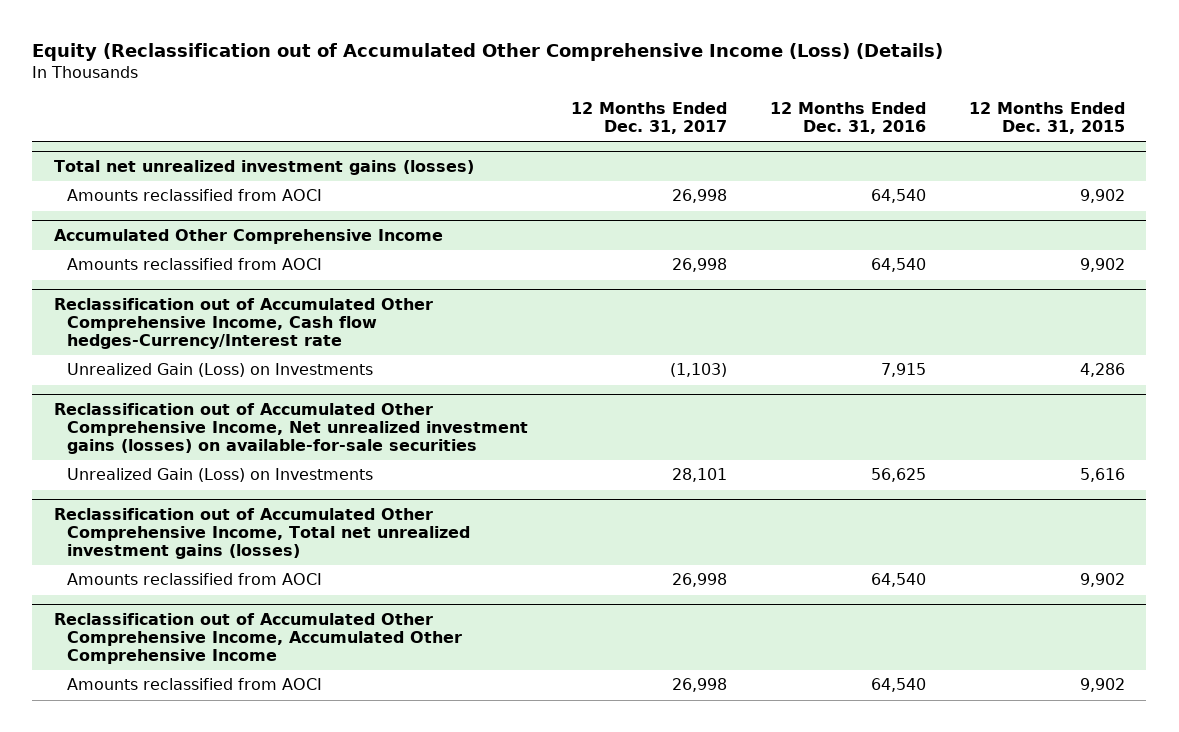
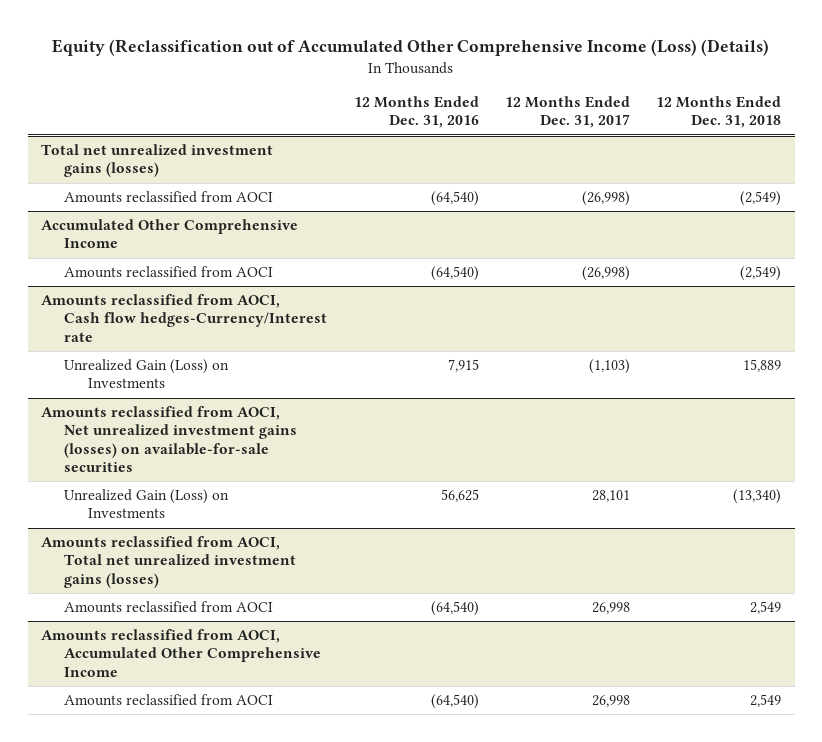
[968,101,1125,135] 12 Months Ended Dec. 31, 2015 -> none
none -> [656,96,782,129] 12 Months Ended Dec. 31, 2018
[671,189,727,204] 26,998 -> [582,191,631,207] (26,998)
[870,189,926,204] 64,540 -> [430,191,479,207] (64,540)
[53,297,433,350] Reclassification out of Accumulated Other Comprehensive Income, Cash flow hedges-Currency/Interest rate -> none
[671,258,727,273] 26,998 -> [582,266,631,282] (26,998)
[870,258,926,273] 64,540 -> [430,266,479,282] (64,540)
none -> [41,294,328,342] Amounts reclassified from AOCI, Cash flow hedges-Currency/Interest rate
[53,402,528,455] Reclassification out of Accumulated Other Comprehensive Income, Net unrealized investment gains (losses) on available-for-sale securities -> none
none -> [41,406,298,472] Amounts reclassified from AOCI, Net unrealized investment gains (losses) on available-for-sale securities
[53,507,470,560] Reclassification out of Accumulated Other Comprehensive Income, Total net unrealized investment gains (losses) -> none
[53,612,462,665] Reclassification out of Accumulated Other Comprehensive Income, Accumulated Other Comprehensive Income -> none
none -> [41,536,297,588] Amounts reclassified from AOCI, Total net unrealized investment gains (losses)
[870,573,926,588] 64,540 -> [430,601,479,617] (64,540)
none -> [41,629,322,677] Amounts reclassified from AOCI, Accumulated Other Comprehensive Income
[870,678,926,693] 64,540 -> [430,694,479,710] (64,540)

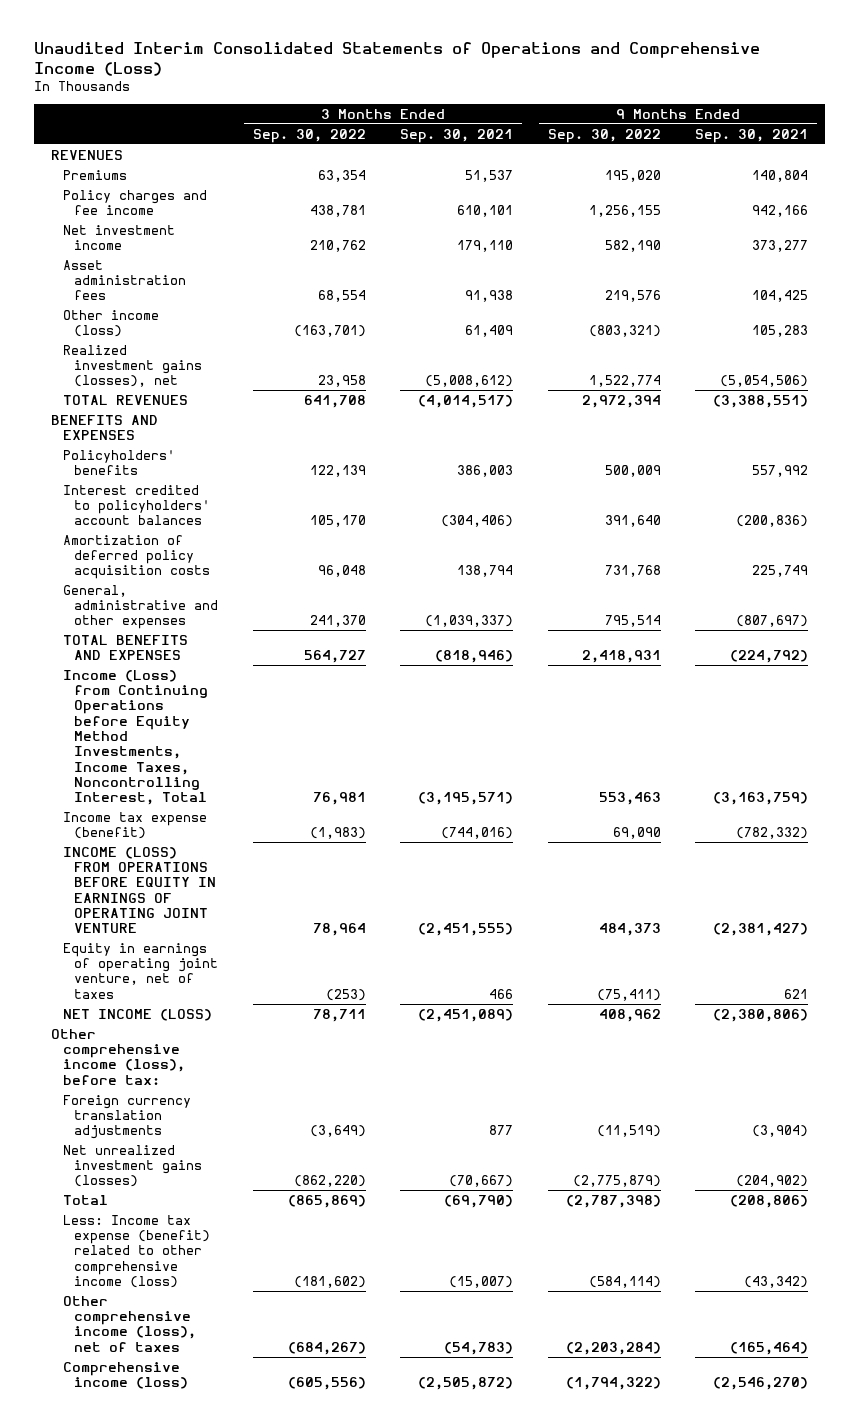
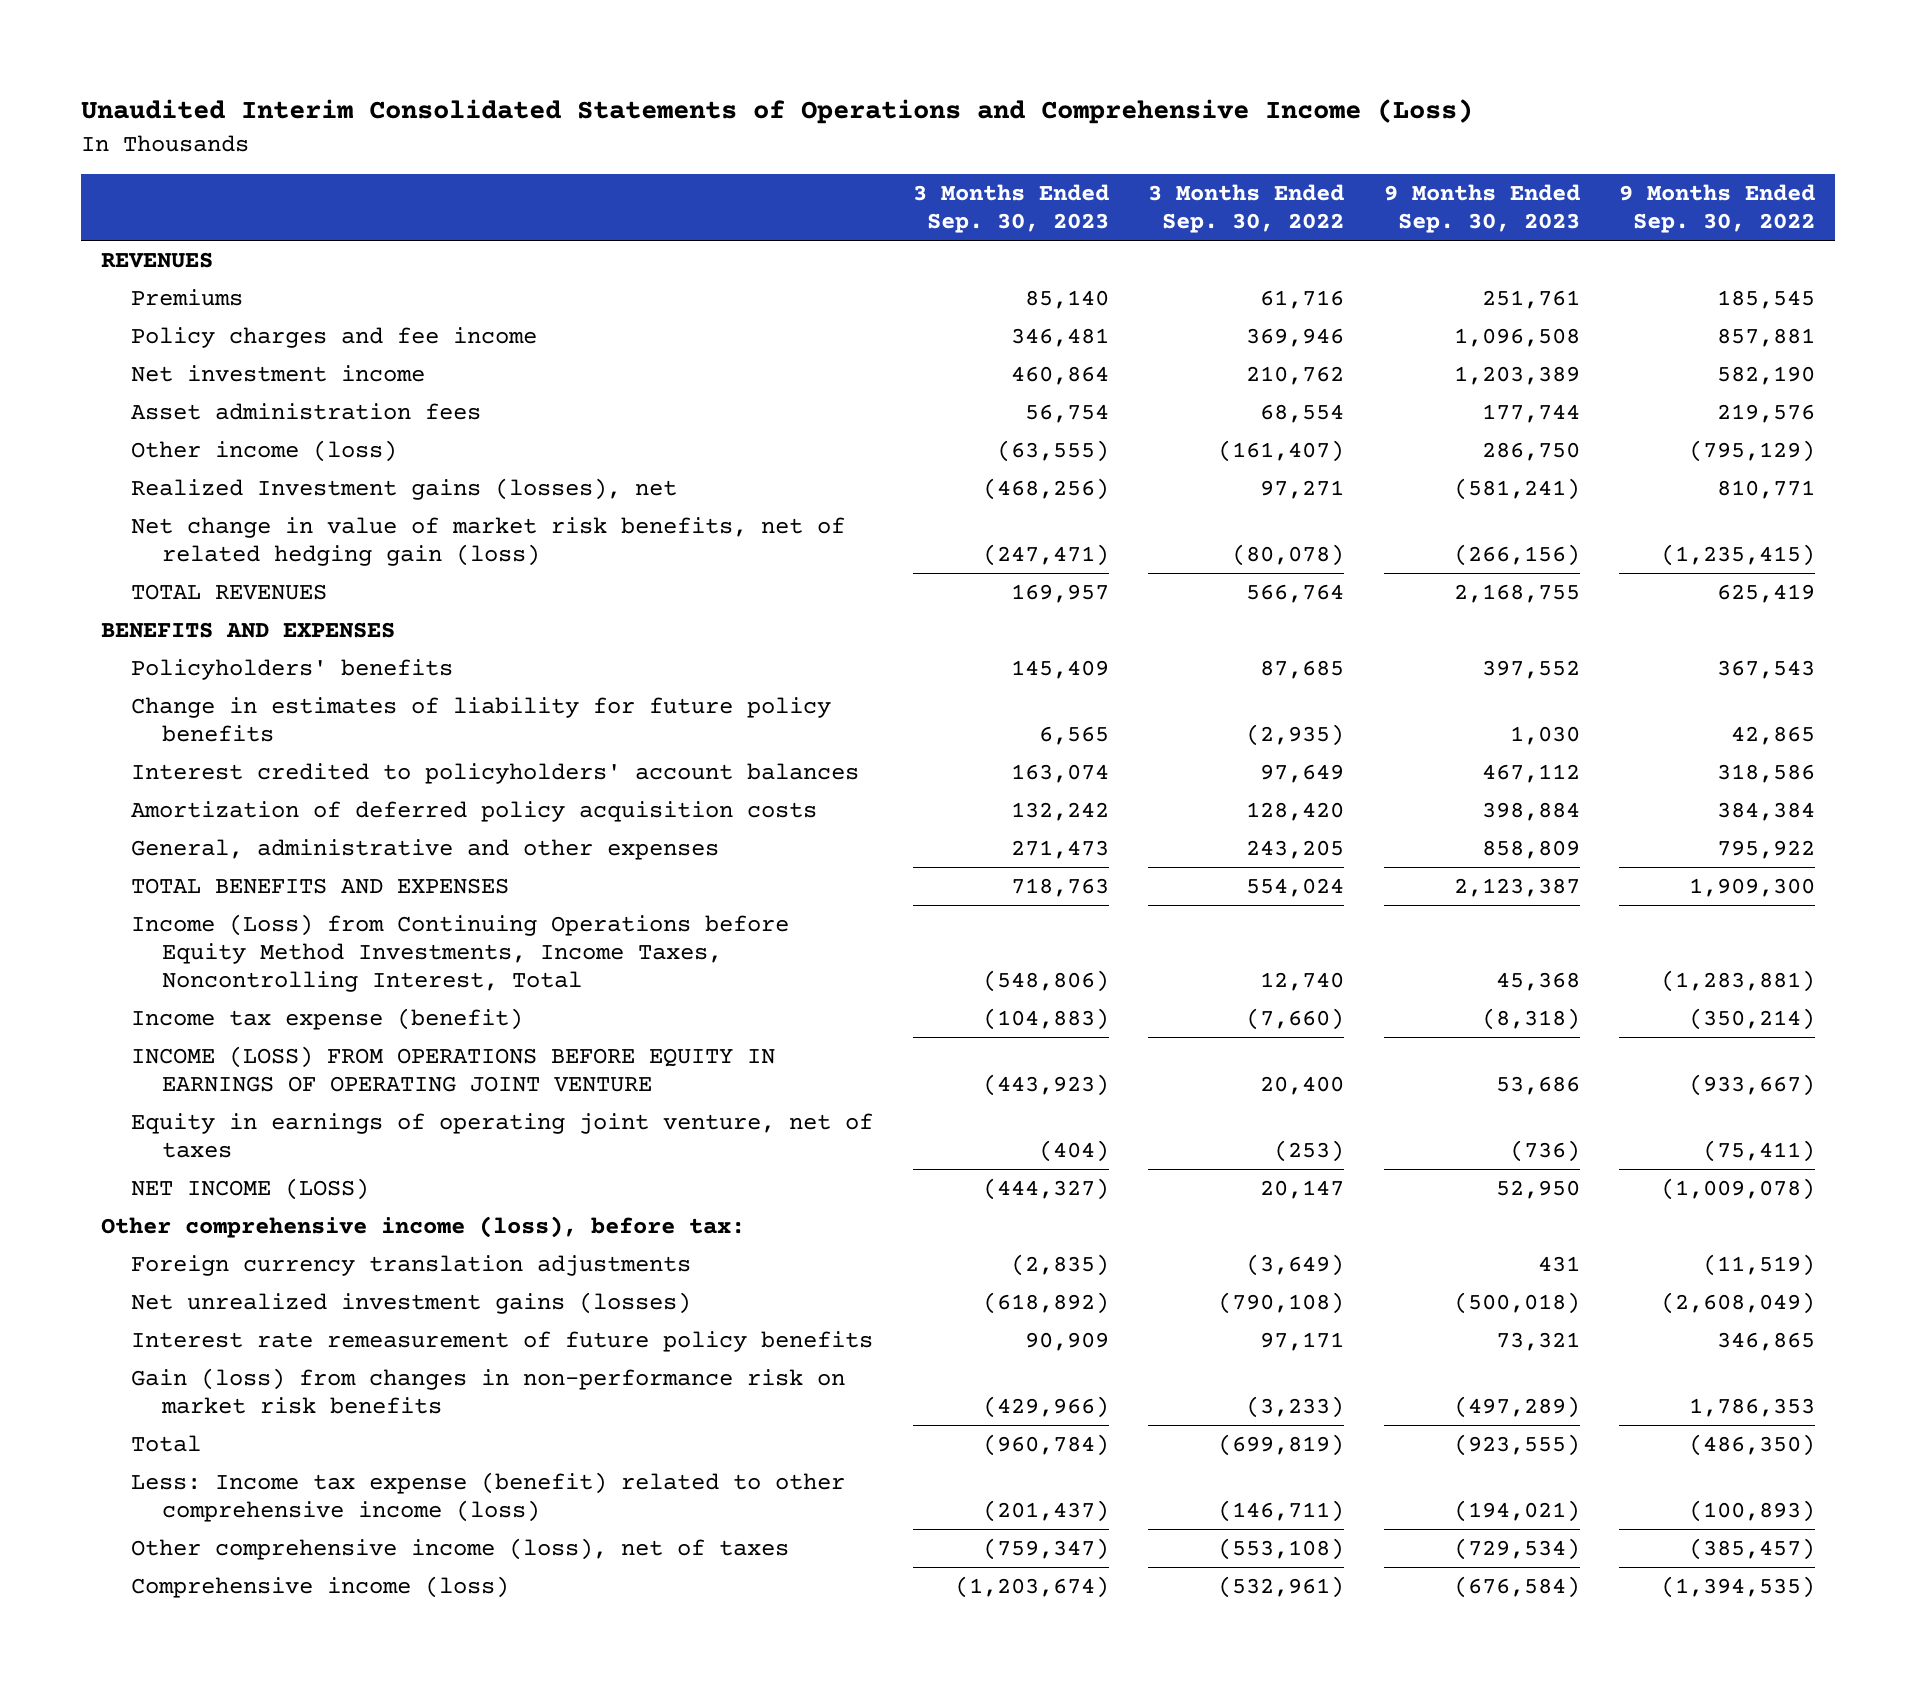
[400,128,514,143] Sep. 30, 2021 -> none
[695,128,809,143] Sep. 30, 2021 -> none
none -> [912,184,1109,234] 3 Months Ended Sep. 30, 2023
none -> [1383,184,1580,234] 9 Months Ended Sep. 30, 2023
[317,169,366,182] 63,354 -> [1260,289,1345,309] 61,716
[604,169,661,182] 195,020 -> [1717,289,1816,309] 185,545
[309,205,366,218] 438,781 -> [1246,327,1345,347] 369,946
[588,205,661,218] 1,256,155 -> [1717,327,1816,347] 857,881
[293,325,366,338] (163,701) -> [1218,439,1345,462] (161,407)
[588,325,661,338] (803,321) -> [1689,439,1816,462] (795,129)
[62,344,203,388] Realized investment gains (losses), net -> [131,477,678,500] Realized Investment gains (losses), net
[317,375,366,388] 23,958 -> [1260,479,1345,499] 97,271
[588,375,661,388] 1,522,774 -> [1717,479,1816,499] 810,771
none -> [131,516,846,566] Net change in value of market risk benefits, net of related hedging gain (loss)
[303,394,366,408] 641,708 -> [1246,583,1345,603] 566,764
[581,394,661,408] 2,972,394 -> [1717,583,1816,603] 625,419
[309,465,366,478] 122,139 -> [1260,659,1345,679] 87,685
[604,465,661,478] 500,009 -> [1717,659,1816,679] 367,543
none -> [131,696,832,742] Change in estimates of liability for future policy benefits
[309,515,366,528] 105,170 -> [1260,763,1345,783] 97,649
[604,515,661,528] 391,640 -> [1717,763,1816,783] 318,586
[317,565,366,578] 96,048 -> [1246,801,1345,821] 128,420
[604,565,661,578] 731,768 -> [1717,801,1816,821] 384,384
[309,615,366,628] 241,370 -> [1246,839,1345,859] 243,205
[604,615,661,628] 795,514 -> [1717,839,1816,859] 795,922
[303,650,366,664] 564,727 -> [1246,877,1345,897] 554,024
[581,650,661,664] 2,418,931 -> [1689,877,1816,897] 1,909,300
[312,792,366,806] 76,981 -> [1260,971,1345,991] 12,740
[598,792,661,806] 553,463 -> [1661,969,1816,992] (1,283,881)
[309,827,366,840] (1,983) -> [1246,1007,1345,1030] (7,660)
[612,827,661,840] 69,090 -> [1689,1007,1816,1030] (350,214)
[312,923,366,937] 78,964 -> [1260,1075,1345,1095] 20,400
[598,923,661,937] 484,373 -> [1689,1073,1816,1096] (933,667)
[312,1008,366,1022] 78,711 -> [1260,1179,1345,1199] 20,147
[598,1008,661,1022] 408,962 -> [1661,1177,1816,1200] (1,009,078)
[293,1175,366,1188] (862,220) -> [1218,1291,1345,1314] (790,108)
[572,1175,661,1188] (2,775,879) -> [1661,1291,1816,1314] (2,608,049)
none -> [131,1330,874,1352] Interest rate remeasurement of future policy benefits
none -> [131,1367,846,1414] Gain (loss) from changes in non-performance risk on market risk benefits
[287,1194,366,1208] (865,869) -> [1218,1433,1345,1456] (699,819)
[565,1194,661,1208] (2,787,398) -> [1689,1433,1816,1456] (486,350)
[293,1275,366,1288] (181,602) -> [1218,1499,1345,1522] (146,711)
[588,1275,661,1288] (584,114) -> [1689,1499,1816,1522] (100,893)
[287,1341,366,1355] (684,267) -> [1218,1537,1345,1560] (553,108)
[565,1341,661,1355] (2,203,284) -> [1689,1537,1816,1560] (385,457)
[287,1377,366,1391] (605,556) -> [1218,1575,1345,1598] (532,961)
[565,1377,661,1391] (1,794,322) -> [1661,1575,1816,1598] (1,394,535)

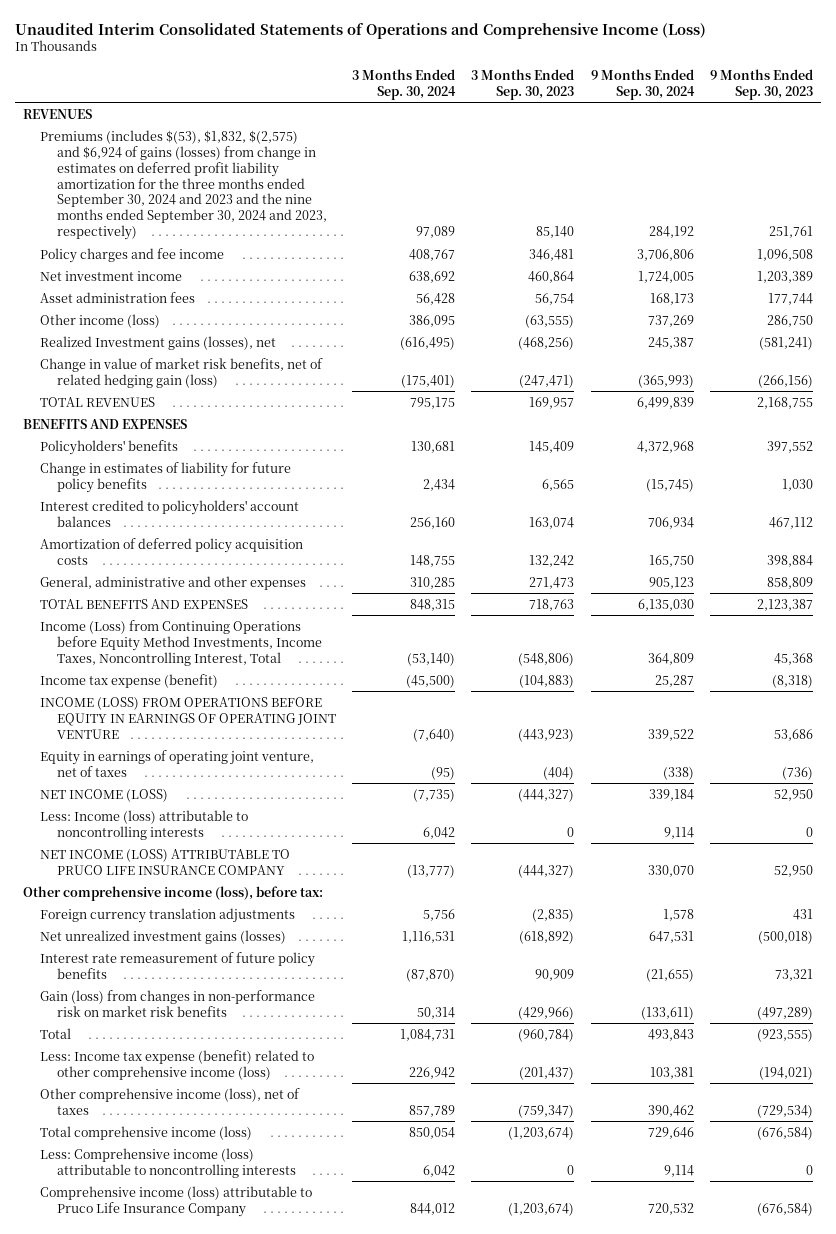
[1148,184,1345,234] 3 Months Ended Sep. 30, 2022 -> none
[1619,184,1816,234] 9 Months Ended Sep. 30, 2022 -> none
none -> [351,68,456,100] 3 Months Ended Sep. 30, 2024
none -> [590,68,695,100] 9 Months Ended Sep. 30, 2024
[131,288,244,306] Premiums -> [39,129,327,241] Premiums (includes $(53), $1,832, $(2,575) and $6,924 of gains (losses) from change in estimates on deferred profit liability amortization for the three months ended September 30, 2024 and 2023 and the nine months ended September 30, 2024 and 2023, respectively)
[131,516,846,566] Net change in value of market risk benefits, net of related hedging gain (loss) -> [39,357,323,388] Change in value of market risk benefits, net of related hedging gain (loss)
none -> [39,809,248,840] Less: Income (loss) attributable to noncontrolling interests
none -> [39,848,290,875] NET INCOME (LOSS) ATTRIBUTABLE TO PRUCO LIFE INSURANCE COMPANY
none -> [39,1125,252,1140] Total comprehensive income (loss)
none -> [39,1147,296,1178] Less: Comprehensive income (loss) attributable to noncontrolling interests
[131,1575,510,1598] Comprehensive income (loss) -> [39,1185,312,1217] Comprehensive income (loss) attributable to Pruco Life Insurance Company

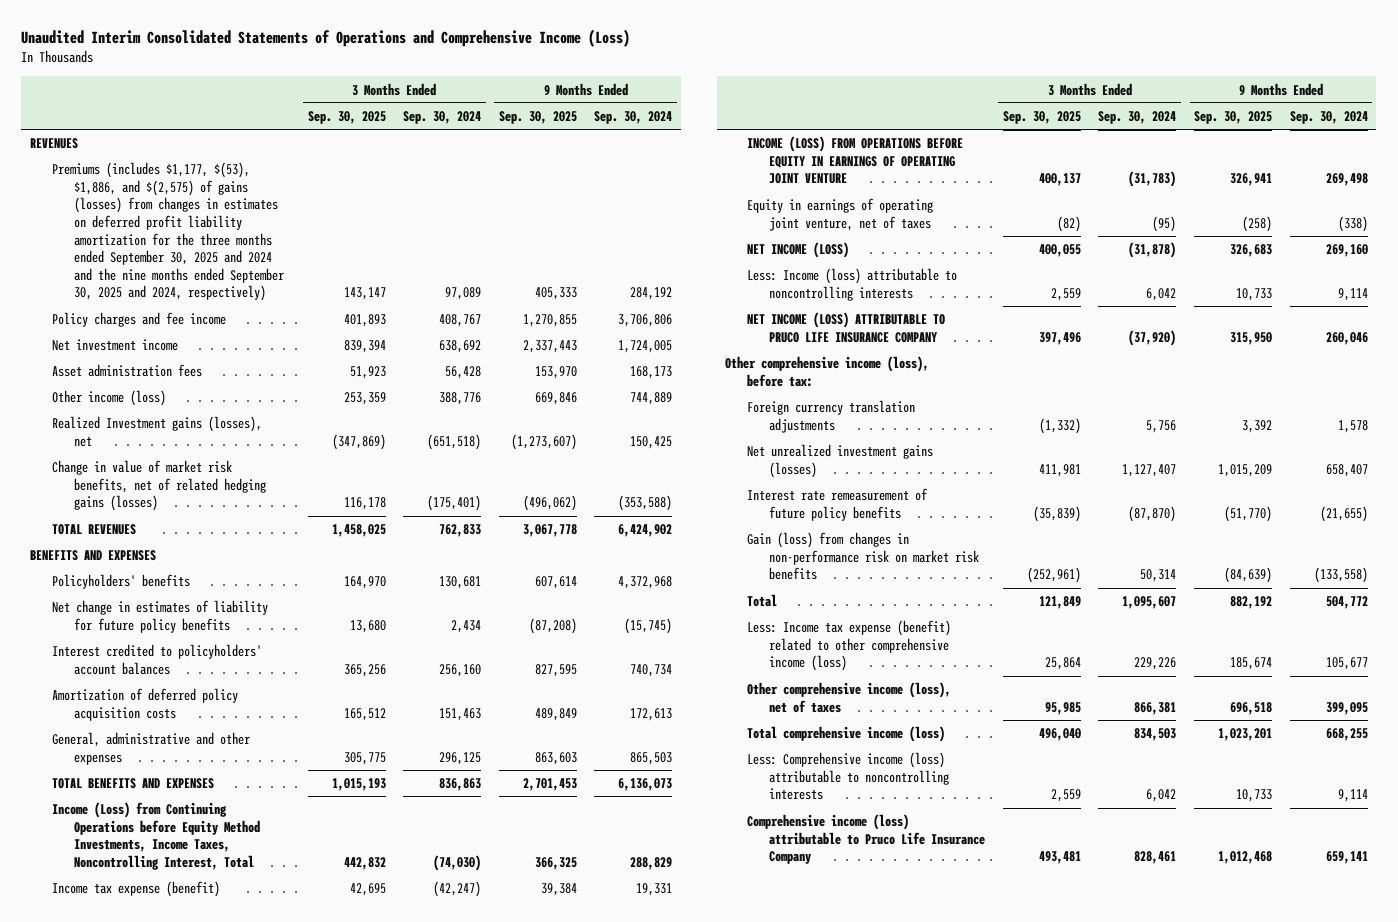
[471,68,575,100] 3 Months Ended Sep. 30, 2023 -> none
[709,68,813,100] 9 Months Ended Sep. 30, 2023 -> none
none -> [307,110,386,124] Sep. 30, 2025
none -> [498,110,577,124] Sep. 30, 2025
[39,129,327,241] Premiums (includes $(53), $1,832, $(2,575) and $6,924 of gains (losses) from change in estimates on deferred profit liability amortization for the three months ended September 30, 2024 and 2023 and the nine months ended September 30, 2024 and 2023, respectively) -> [52,162,285,302] Premiums (includes $1,177, $(53), $1,886, and $(2,575) of gains (losses) from changes in estimates on deferred profit liability amortization for the three months ended September 30, 2025 and 2024 and the nine months ended September 30, 2025 and 2024, respectively)
[408,314,455,327] 386,095 -> [439,392,482,406] 388,776
[647,314,694,327] 737,269 -> [630,392,673,406] 744,889
[399,336,455,350] (616,495) -> [427,433,482,450] (651,518)
[647,336,694,349] 245,387 -> [630,435,673,449] 150,425
[39,357,323,388] Change in value of market risk benefits, net of related hedging gain (loss) -> [52,460,267,512] Change in value of market risk benefits, net of related hedging gains (losses)
[637,374,694,388] (365,993) -> [618,495,673,512] (353,588)
[409,396,455,409] 795,175 -> [439,524,482,538] 762,833
[636,396,694,409] 6,499,839 -> [618,524,673,538] 6,424,902
[39,461,291,493] Change in estimates of liability for future policy benefits -> [52,600,269,633] Net change in estimates of liability for future policy benefits
[647,516,694,529] 706,934 -> [630,663,673,677] 740,734
[409,554,455,567] 148,755 -> [439,707,482,721] 151,463
[648,554,694,567] 165,750 -> [630,707,673,721] 172,613
[409,576,455,589] 310,285 -> [439,751,482,765] 296,125
[648,576,694,589] 905,123 -> [630,751,673,765] 865,503
[409,598,455,611] 848,315 -> [439,778,482,792] 836,863
[637,598,694,611] 6,135,030 -> [618,778,673,792] 6,136,073
[406,652,455,666] (53,140) -> [433,854,482,871] (74,030)
[647,652,694,665] 364,809 -> [630,856,673,870] 288,829
[405,674,455,688] (45,500) -> [433,881,482,898] (42,247)
[654,674,694,687] 25,287 -> [636,883,673,897] 19,331
[412,728,455,742] (7,640) -> [1128,171,1177,188] (31,783)
[647,728,694,741] 339,522 -> [1325,173,1368,187] 269,498
[412,788,455,802] (7,735) -> [1128,242,1177,259] (31,878)
[648,788,694,801] 339,184 -> [1325,244,1368,258] 269,160
[406,864,455,878] (13,777) -> [1128,329,1177,346] (37,920)
[647,864,694,877] 330,070 -> [1325,331,1368,345] 260,046
[401,930,455,943] 1,116,531 -> [1122,463,1177,477] 1,127,407
[648,930,694,943] 647,531 -> [1325,463,1368,477] 658,407
[640,1006,694,1020] (133,611) -> [1313,567,1368,584] (133,558)
[399,1028,455,1041] 1,084,731 -> [1122,596,1177,610] 1,095,607
[647,1028,694,1041] 493,843 -> [1325,596,1368,610] 504,772
[408,1066,455,1079] 226,942 -> [1134,657,1177,671] 229,226
[649,1066,694,1079] 103,381 -> [1325,657,1368,671] 105,677
[408,1104,455,1117] 857,789 -> [1134,701,1177,715] 866,381
[647,1104,694,1117] 390,462 -> [1325,701,1368,715] 399,095
[408,1126,455,1139] 850,054 -> [1134,728,1177,742] 834,503
[647,1126,694,1139] 729,646 -> [1325,728,1368,742] 668,255
[409,1202,455,1215] 844,012 -> [1134,851,1177,865] 828,461
[647,1202,694,1215] 720,532 -> [1325,851,1368,865] 659,141

